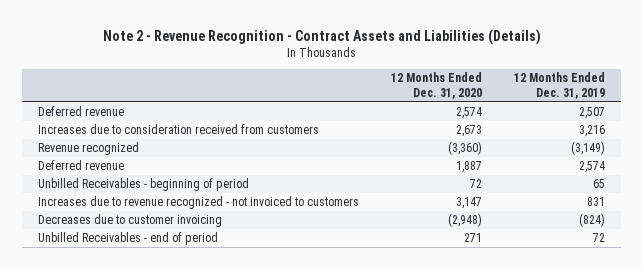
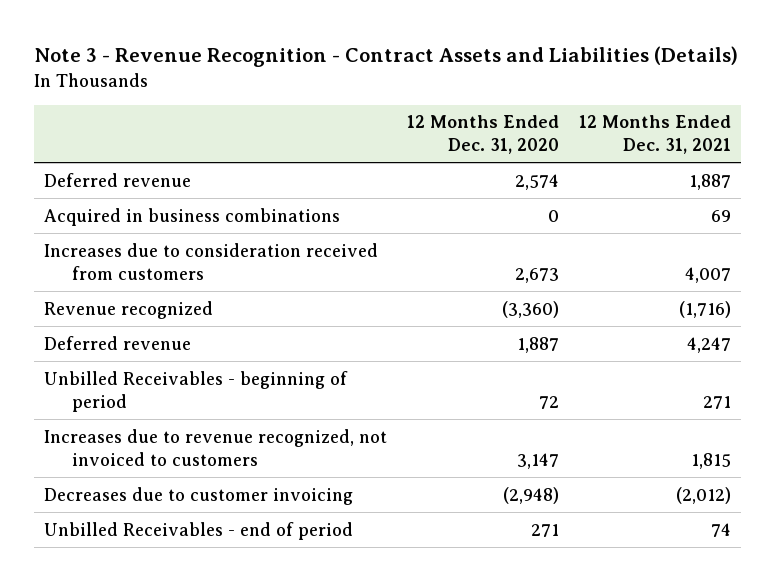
[102,28,541,45] Note 2 - Revenue Recognition - Contract Assets and Liabilities (Details) -> [34,46,739,68] Note 3 - Revenue Recognition - Contract Assets and Liabilities (Details)
[514,72,606,99] 12 Months Ended Dec. 31, 2019 -> none
none -> [578,115,731,155] 12 Months Ended Dec. 31, 2021
none -> [44,207,341,226] Acquired in business combinations
[38,196,360,210] Increases due to revenue recognized - not invoiced to customers -> [44,428,388,466] Increases due to revenue recognized, not invoiced to customers

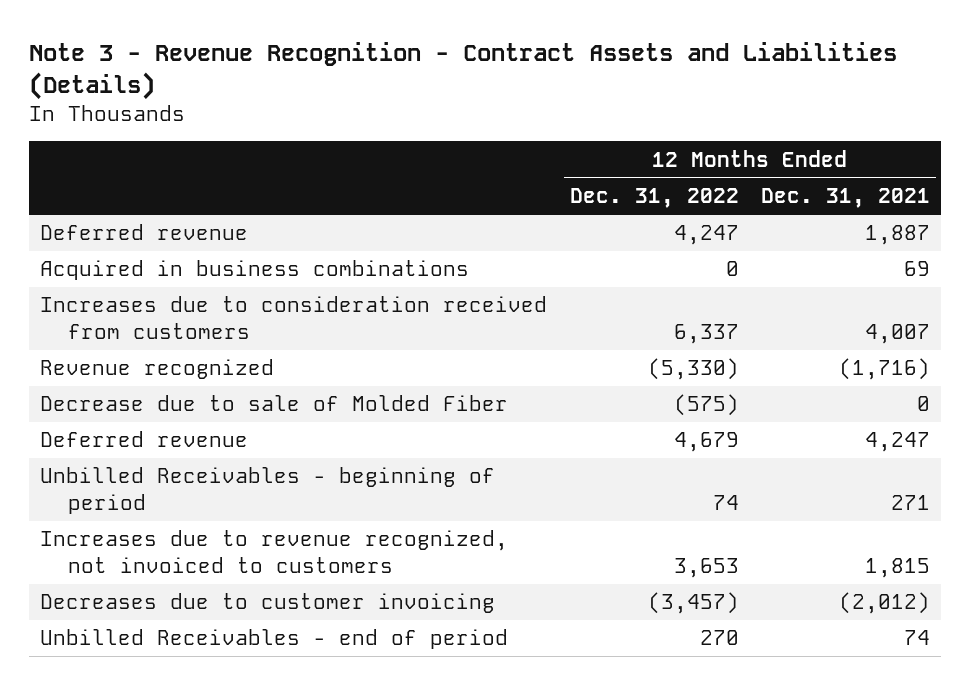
[407,115,560,155] 12 Months Ended Dec. 31, 2020 -> none
none -> [569,188,739,209] Dec. 31, 2022
none -> [40,395,509,412] Decrease due to sale of Molded Fiber

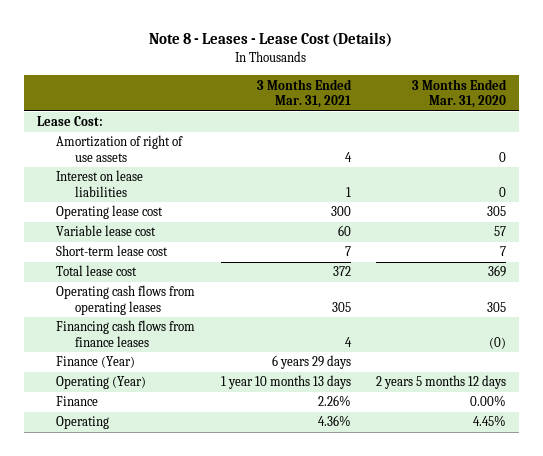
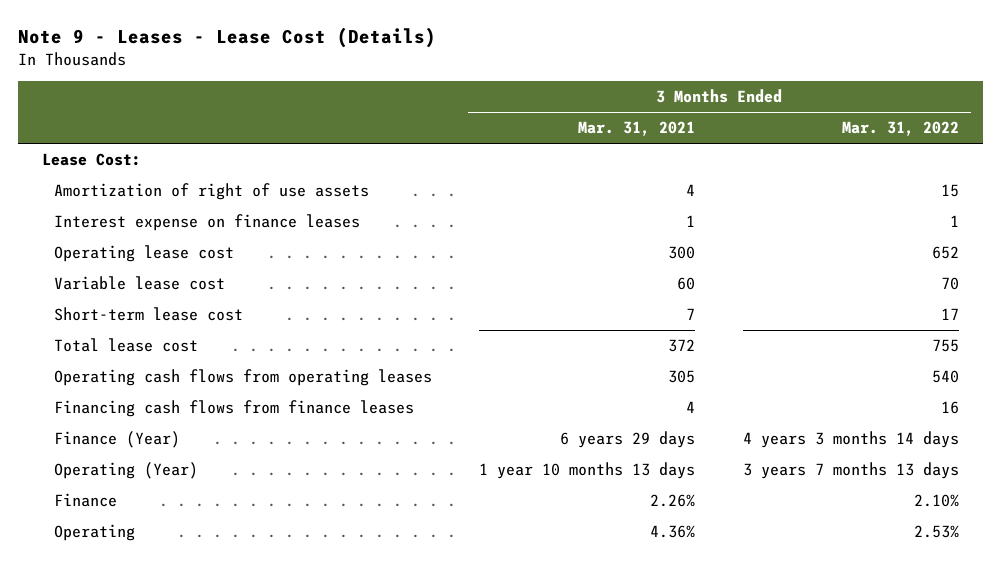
[149,32,393,48] Note 8 - Leases - Lease Cost (Details) -> [18,27,437,49] Note 9 - Leases - Lease Cost (Details)
[412,78,508,109] 3 Months Ended Mar. 31, 2020 -> none
none -> [842,121,960,137] Mar. 31, 2022
[55,170,143,197] Interest on lease liabilities -> [53,214,360,232] Interest expense on finance leases

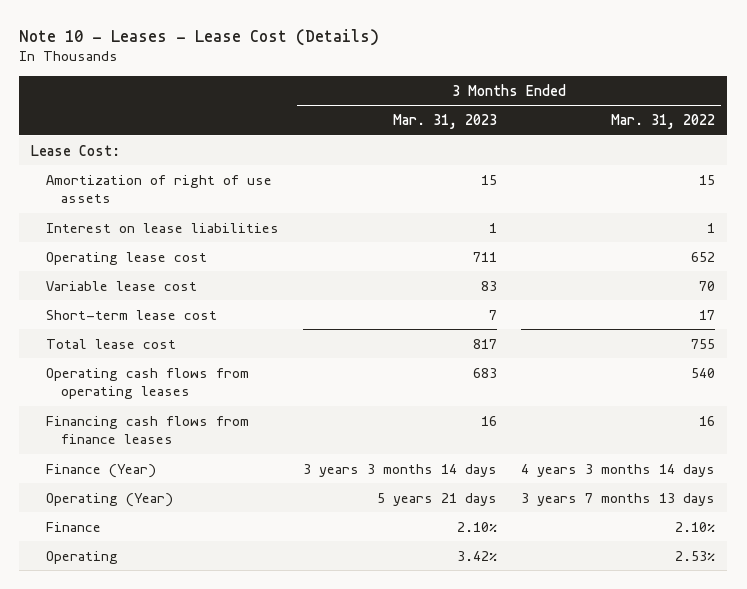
[18,27,437,49] Note 9 - Leases - Lease Cost (Details) -> [19,28,380,46] Note 10 - Leases - Lease Cost (Details)
[578,121,696,137] Mar. 31, 2021 -> none
none -> [393,113,498,129] Mar. 31, 2023
[53,214,360,232] Interest expense on finance leases -> [46,222,280,233] Interest on lease liabilities

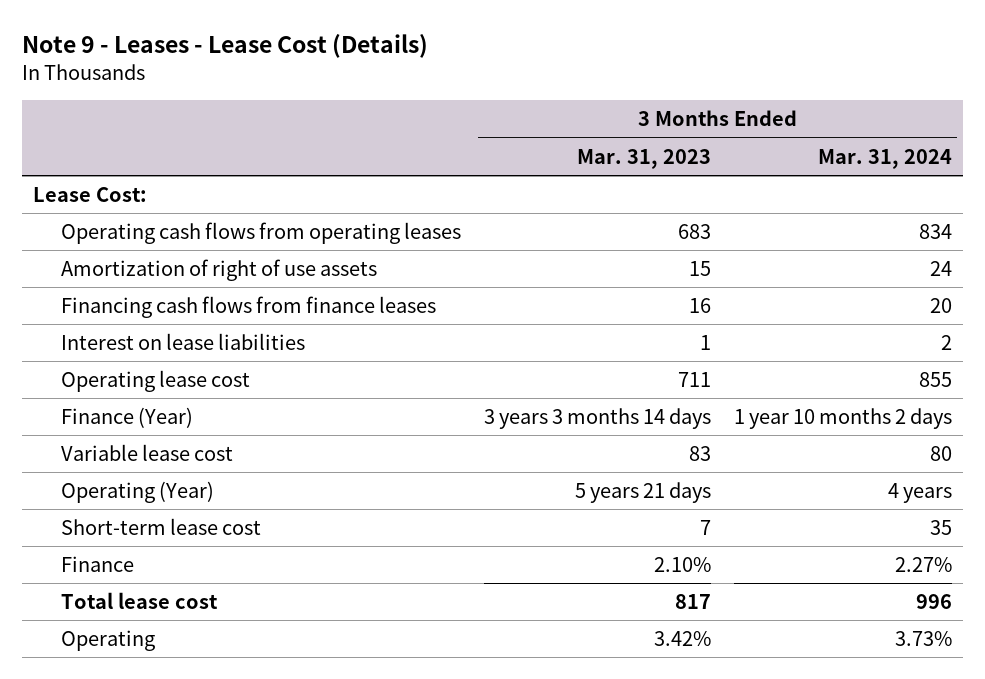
[19,28,380,46] Note 10 - Leases - Lease Cost (Details) -> [21,33,428,58] Note 9 - Leases - Lease Cost (Details)
[611,113,716,129] Mar. 31, 2022 -> none
none -> [817,148,952,169] Mar. 31, 2024
[46,367,250,400] Operating cash flows from operating leases -> [61,222,462,245] Operating cash flows from operating leases
[46,415,250,445] Financing cash flows from finance leases -> [61,296,437,319] Financing cash flows from finance leases
[46,280,198,291] Variable lease cost -> [61,444,234,462] Variable lease cost
[46,309,218,320] Short-term lease cost -> [61,518,262,536] Short-term lease cost
[46,338,177,349] Total lease cost -> [61,592,219,610] Total lease cost

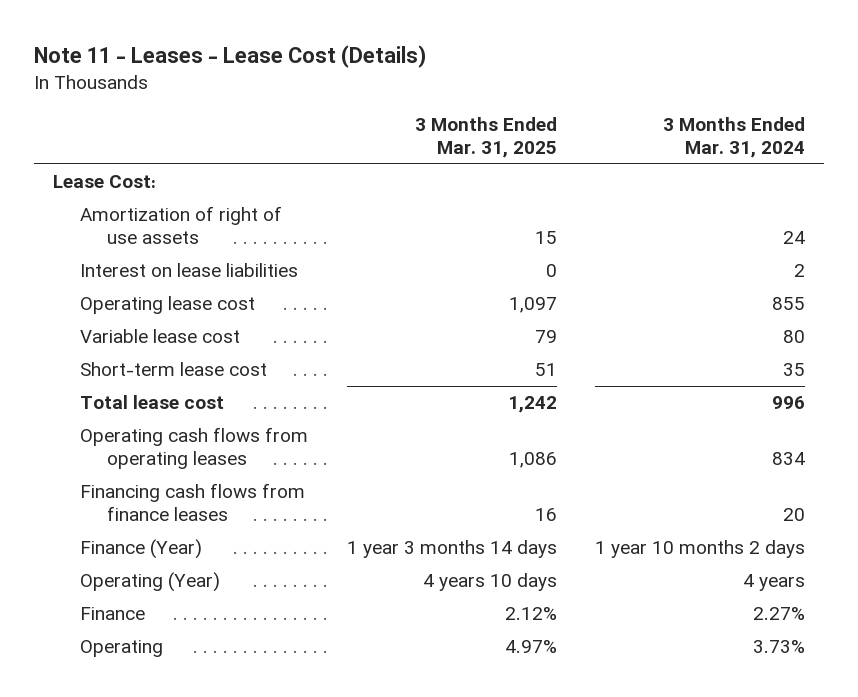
[21,33,428,58] Note 9 - Leases - Lease Cost (Details) -> [34,45,427,69] Note 11 - Leases - Lease Cost (Details)
[577,148,712,169] Mar. 31, 2023 -> none
none -> [414,116,557,159] 3 Months Ended Mar. 31, 2025
[61,222,462,245] Operating cash flows from operating leases -> [80,427,309,470] Operating cash flows from operating leases
[61,296,437,319] Financing cash flows from finance leases -> [80,483,306,522] Financing cash flows from finance leases
[61,407,194,429] Finance (Year) -> [80,539,203,560] Finance (Year)
[61,481,215,504] Operating (Year) -> [80,572,221,593] Operating (Year)
[61,556,135,573] Finance -> [80,607,146,621] Finance

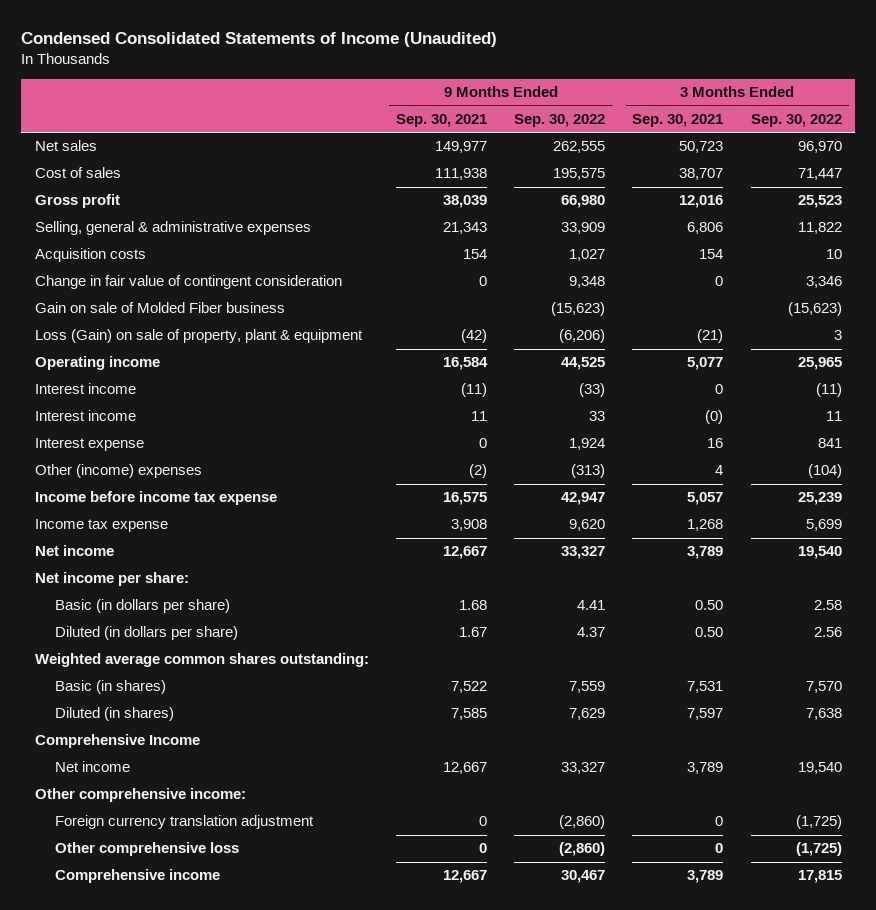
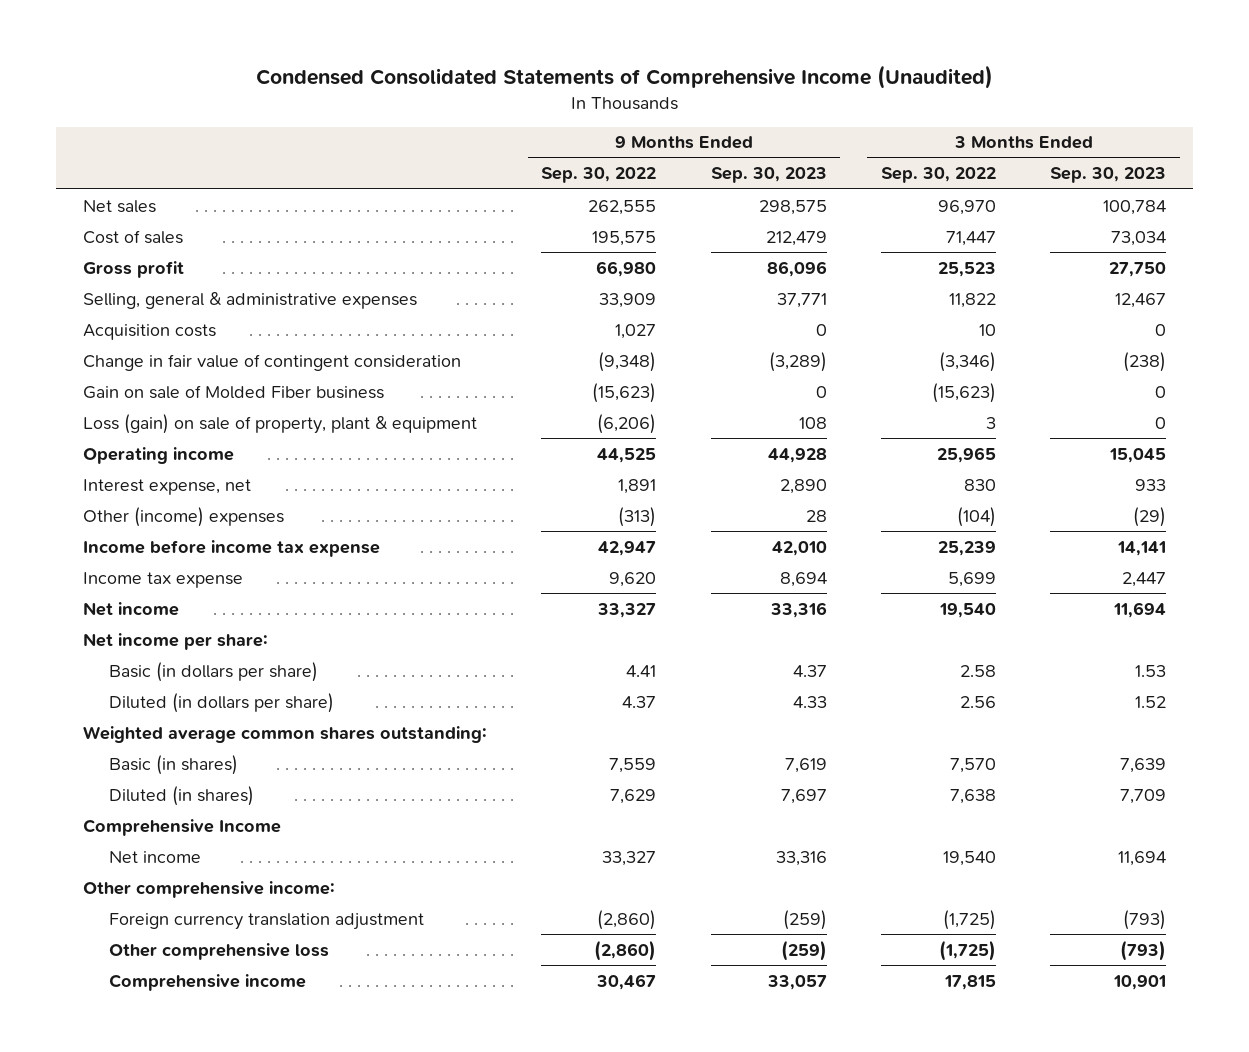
[20,32,497,48] Condensed Consolidated Statements of Income (Unaudited) -> [255,65,993,90] Condensed Consolidated Statements of Comprehensive Income (Unaudited)
[395,114,487,128] Sep. 30, 2021 -> none
[632,114,724,128] Sep. 30, 2021 -> none
none -> [710,167,827,184] Sep. 30, 2023
none -> [1050,167,1167,184] Sep. 30, 2023
[569,276,606,289] 9,348 -> [598,351,657,372] (9,348)
[805,276,842,289] 3,346 -> [938,351,996,372] (3,346)
[34,329,363,344] Loss (Gain) on sale of property, plant & equipment -> [83,413,478,434] Loss (gain) on sale of property, plant & equipment
[34,383,136,395] Interest income -> none
[34,410,136,422] Interest income -> none
[34,438,144,452] Interest expense -> [83,478,252,495] Interest expense, net
[569,438,606,451] 1,924 -> [618,478,657,494] 1,891
[817,438,842,449] 841 -> [963,478,996,491] 830

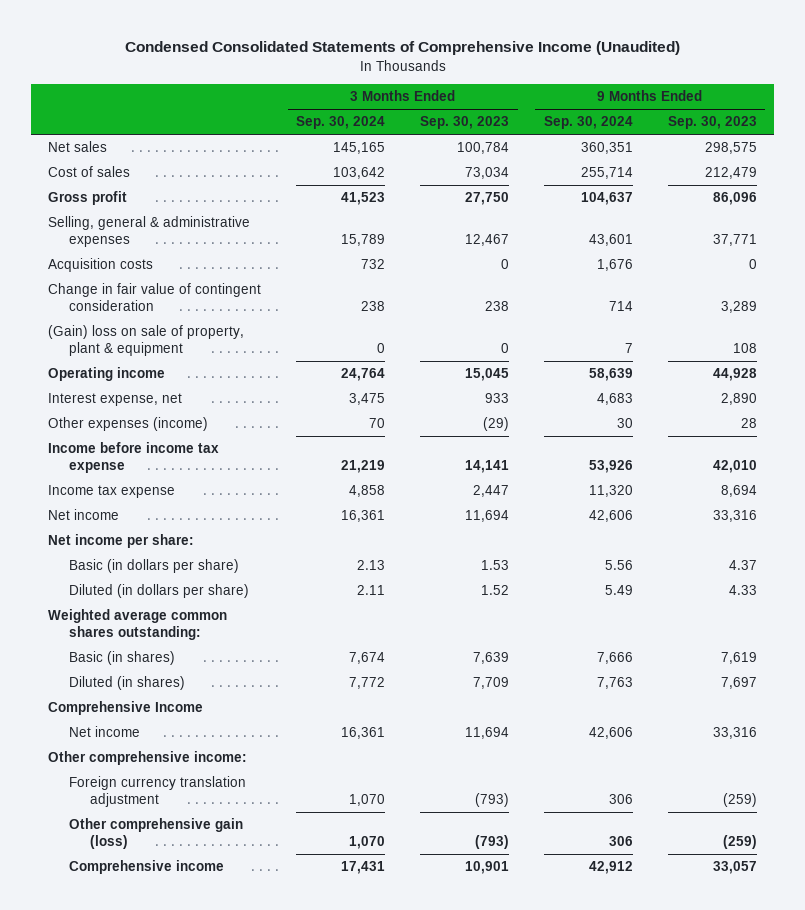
[541,167,657,184] Sep. 30, 2022 -> none
[880,167,996,184] Sep. 30, 2022 -> none
none -> [296,116,386,130] Sep. 30, 2024
none -> [543,116,633,130] Sep. 30, 2024
[83,384,385,399] Gain on sale of Molded Fiber business -> none
[768,351,827,372] (3,289) -> [720,301,757,314] 3,289
[1123,351,1167,372] (238) -> [485,301,510,312] 238
[83,413,478,434] Loss (gain) on sale of property, plant & equipment -> [48,325,245,357] (Gain) loss on sale of property, plant & equipment
[83,506,285,527] Other (income) expenses -> [48,417,209,432] Other expenses (income)
[109,942,330,960] Other comprehensive loss -> [69,818,244,850] Other comprehensive gain (loss)

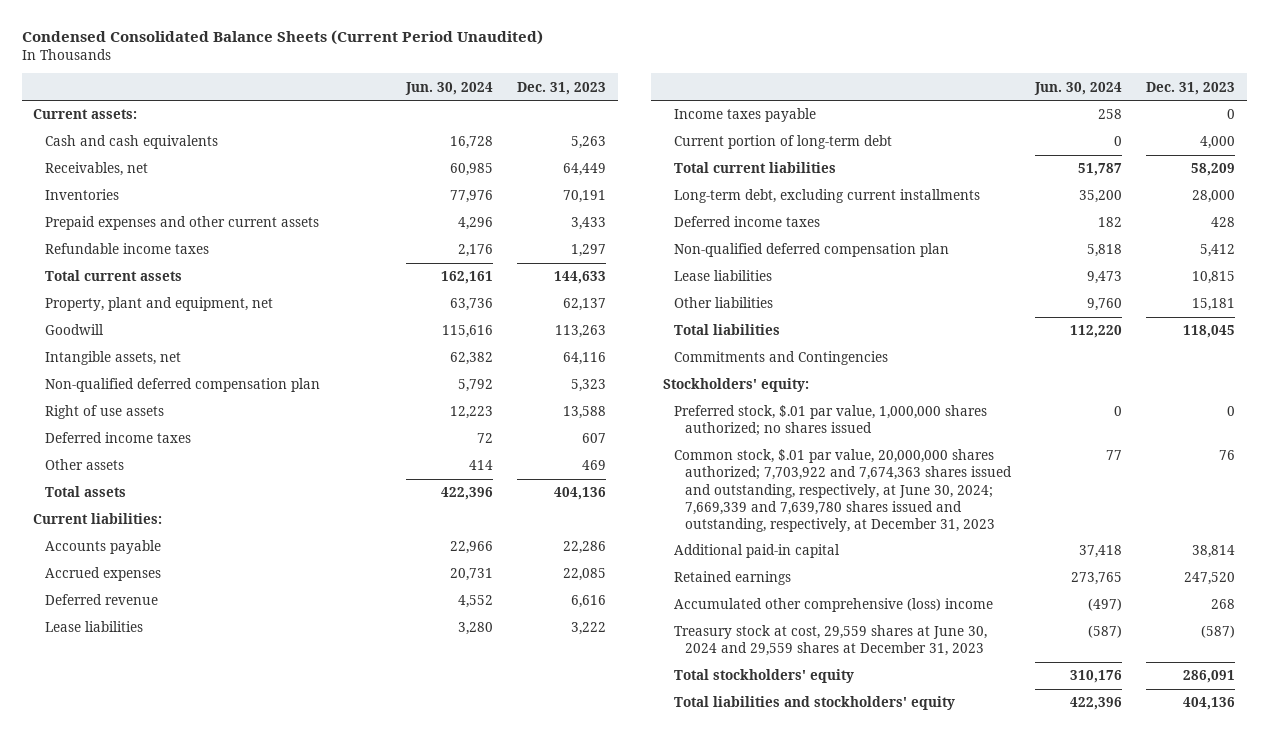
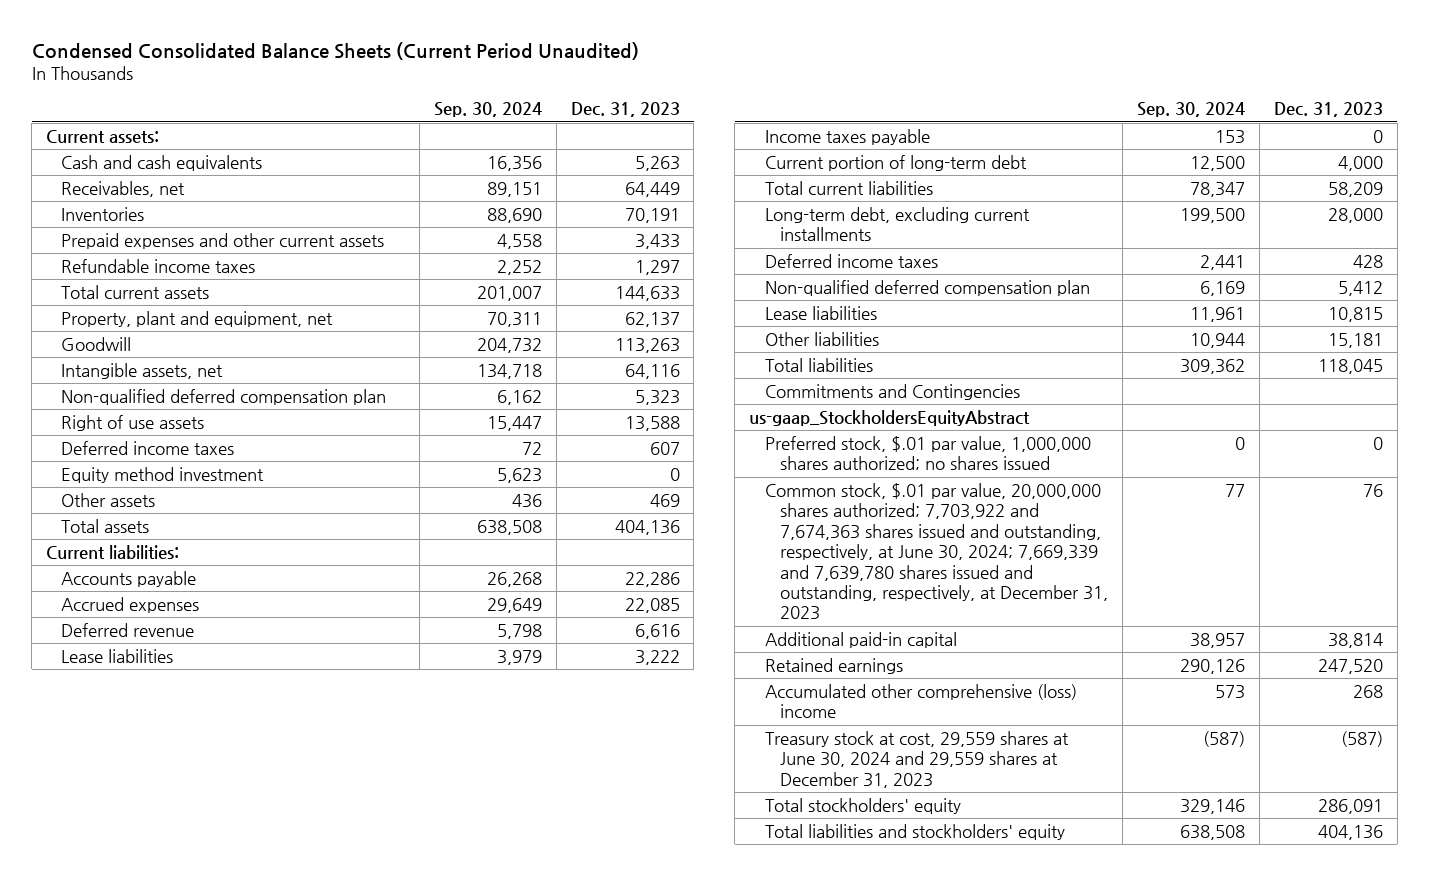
[404,81,493,95] Jun. 30, 2024 -> none
none -> [433,102,542,118] Sep. 30, 2024
none -> [61,466,265,483] Equity method investment
[662,378,809,393] Stockholders' equity: -> [749,409,1031,426] us-gaap_StockholdersEquityAbstract

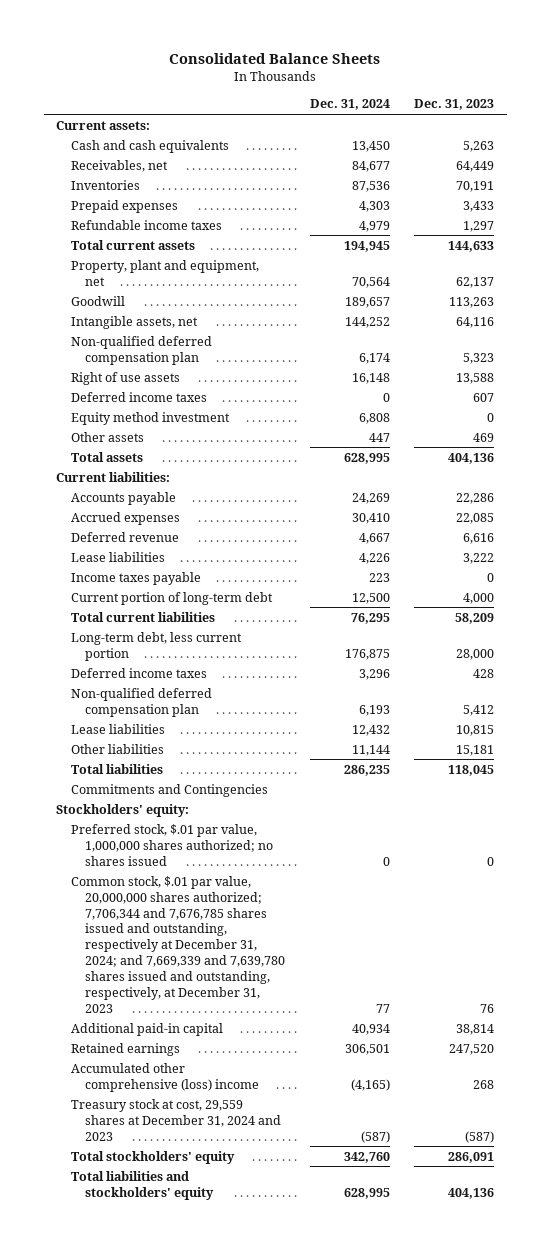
[31,41,639,60] Condensed Consolidated Balance Sheets (Current Period Unaudited) -> [169,52,381,64] Consolidated Balance Sheets
[433,102,542,118] Sep. 30, 2024 -> none
none -> [309,99,390,111] Dec. 31, 2024
[61,232,385,249] Prepaid expenses and other current assets -> [70,199,178,213] Prepaid expenses
[764,206,1030,242] Long-term debt, excluding current installments -> [70,631,242,661] Long-term debt, less current portion
[749,409,1031,426] us-gaap_StockholdersEquityAbstract -> [56,803,190,817] Stockholders' equity:
[764,482,1109,621] Common stock, $.01 par value, 20,000,000 shares authorized; 7,703,922 and 7,674,363 shares issued and outstanding, respectively, at June 30, 2024; 7,669,339 and 7,639,780 shares issued and outstanding, respectively, at December 31, 2023 -> [70,875,285,1013] Common stock, $.01 par value, 20,000,000 shares authorized; 7,706,344 and 7,676,785 shares issued and outstanding, respectively at December 31, 2024; and 7,669,339 and 7,639,780 shares issued and outstanding, respectively, at December 31, 2023
[764,730,1069,788] Treasury stock at cost, 29,559 shares at June 30, 2024 and 29,559 shares at December 31, 2023 -> [70,1098,281,1141] Treasury stock at cost, 29,559 shares at December 31, 2024 and 2023

